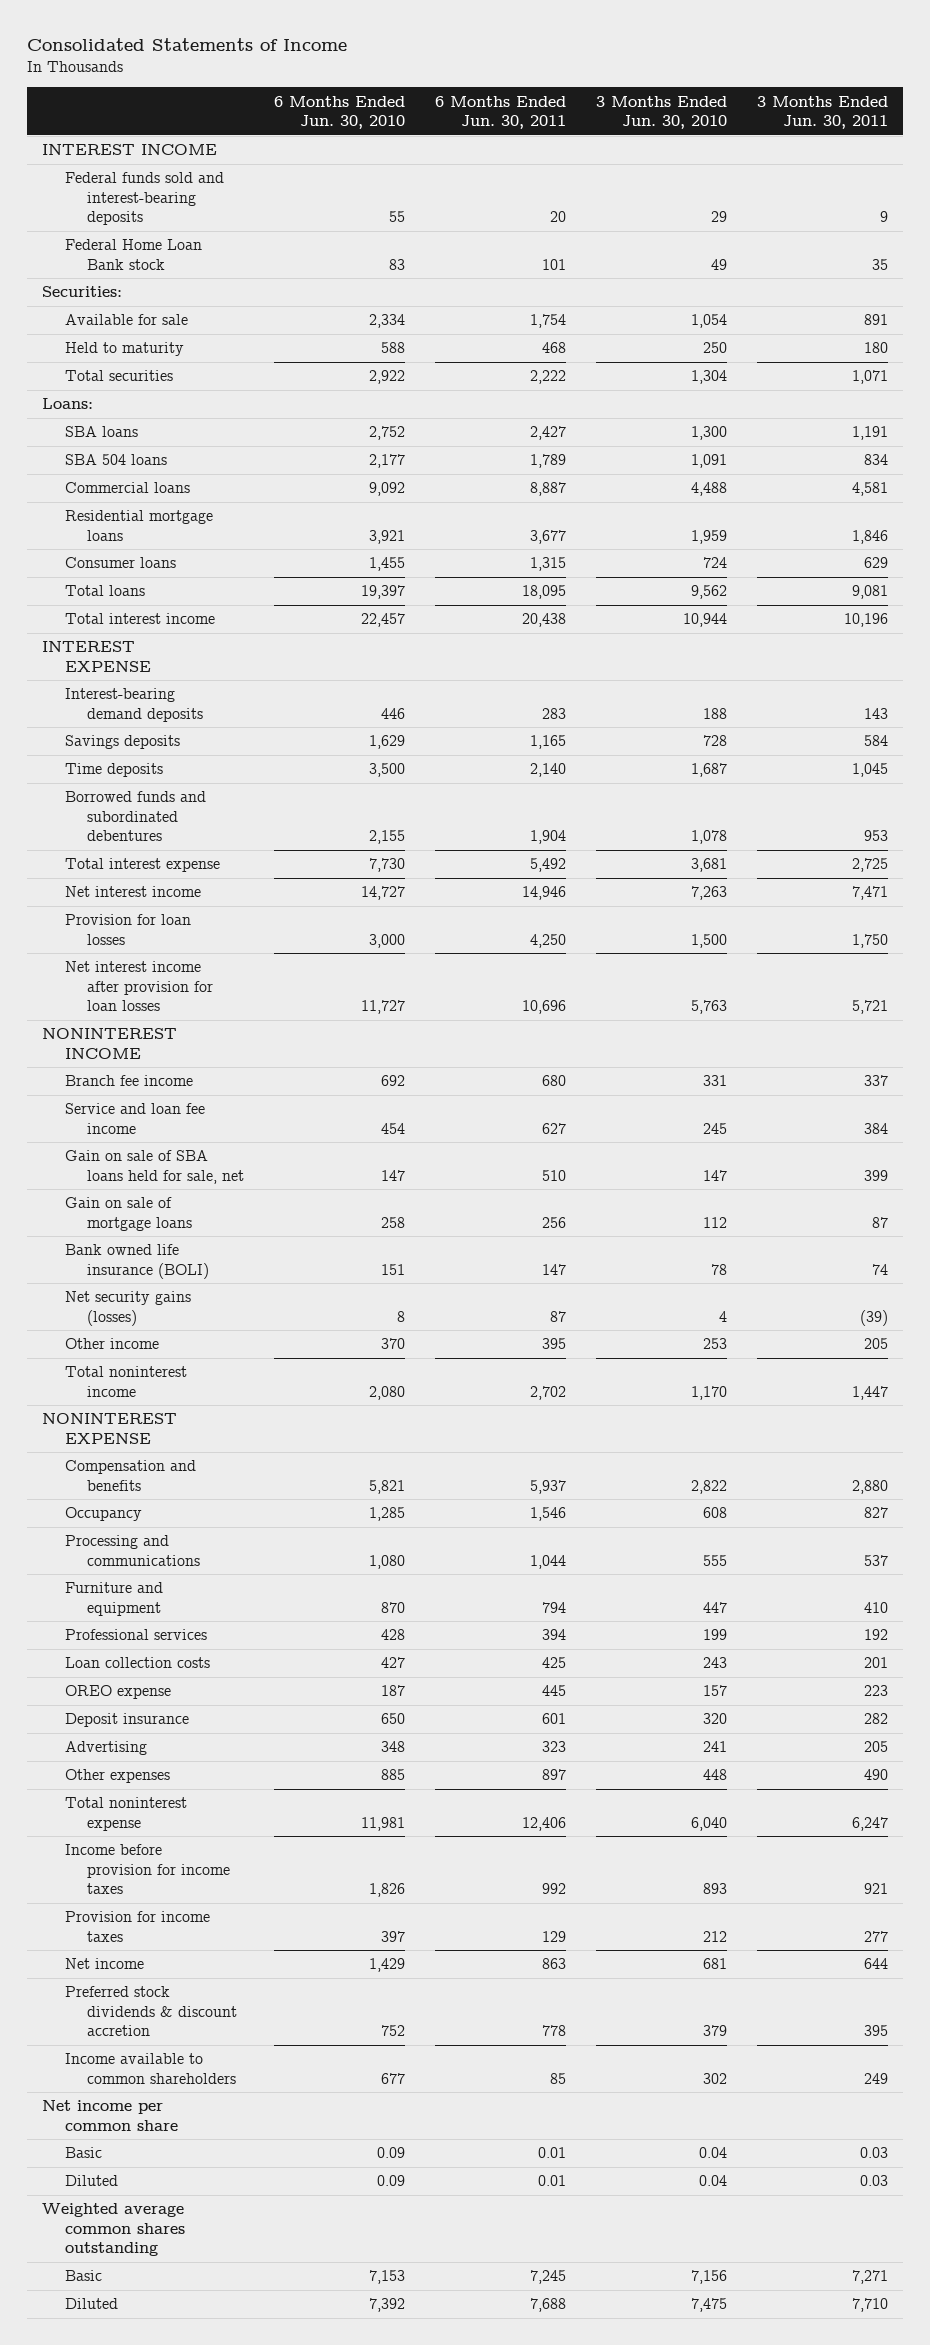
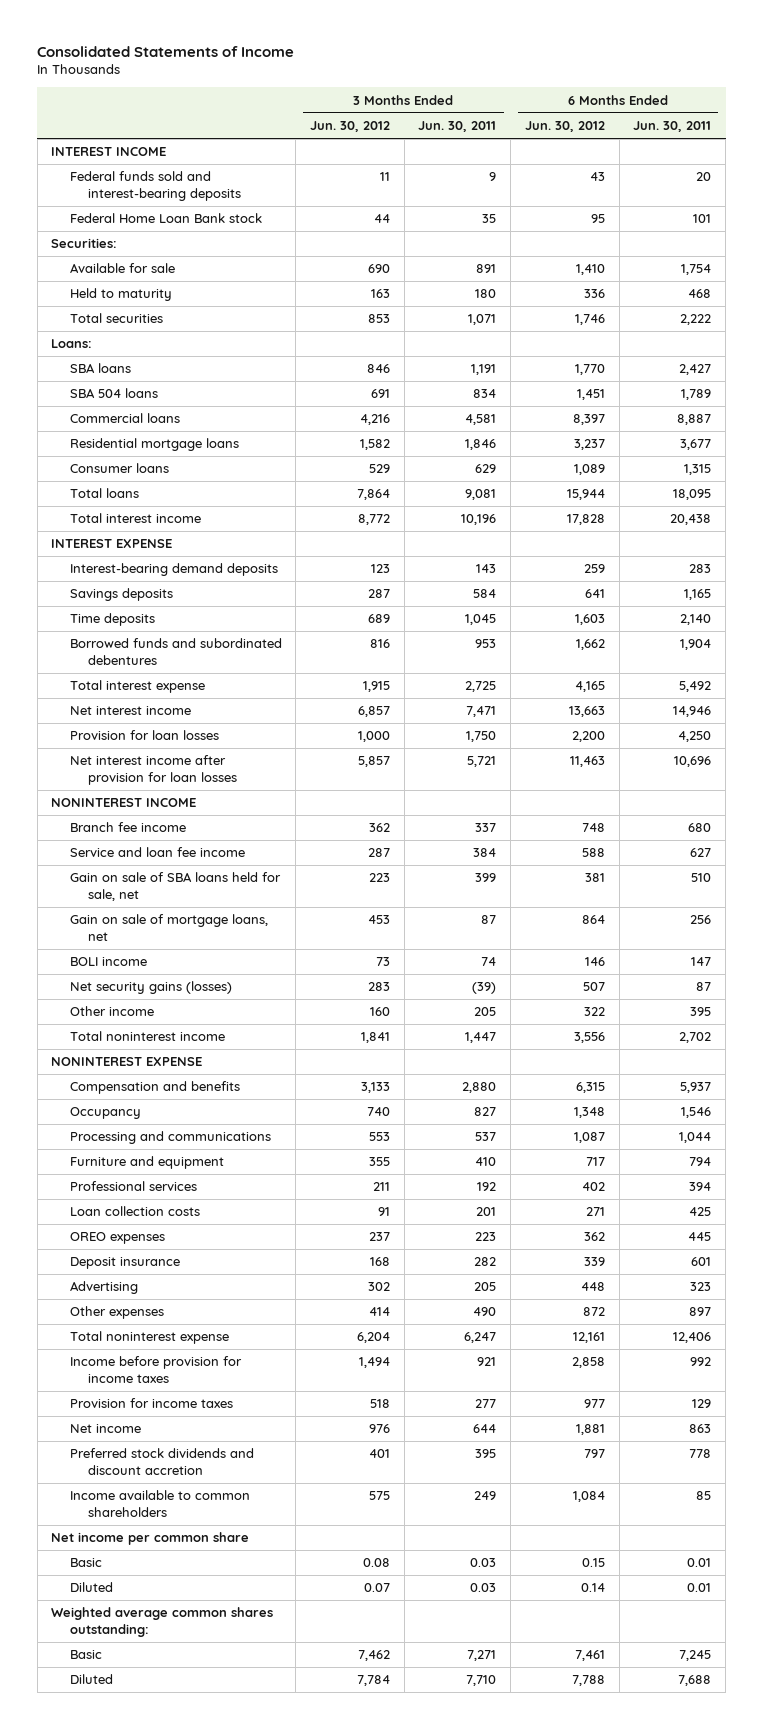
[274,95,406,130] 6 Months Ended Jun. 30, 2010 -> none
[596,95,728,130] 3 Months Ended Jun. 30, 2010 -> none
none -> [310,121,391,133] Jun. 30, 2012
none -> [524,121,605,133] Jun. 30, 2012
[64,1197,193,1231] Gain on sale of mortgage loans -> [69,914,268,941] Gain on sale of mortgage loans, net
[64,1244,210,1279] Bank owned life insurance (BOLI) -> [69,957,147,967] BOLI income
[64,1685,171,1700] OREO expense -> [69,1232,165,1245] OREO expenses
[64,1986,238,2037] Preferred stock dividends & discount accretion -> [69,1448,254,1475] Preferred stock dividends and discount accretion
[42,2203,185,2257] Weighted average common shares outstanding -> [51,1607,274,1637] Weighted average common shares outstanding:

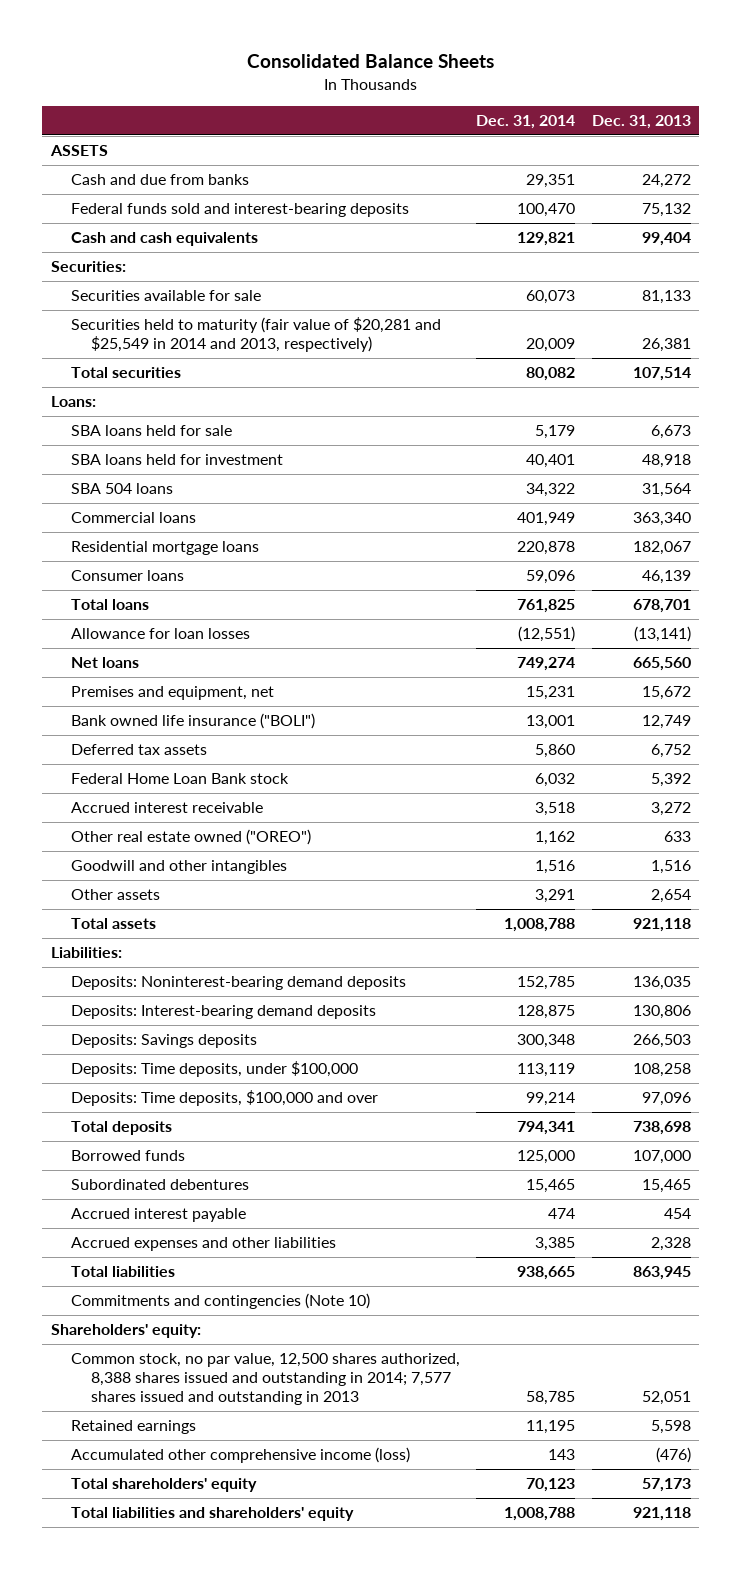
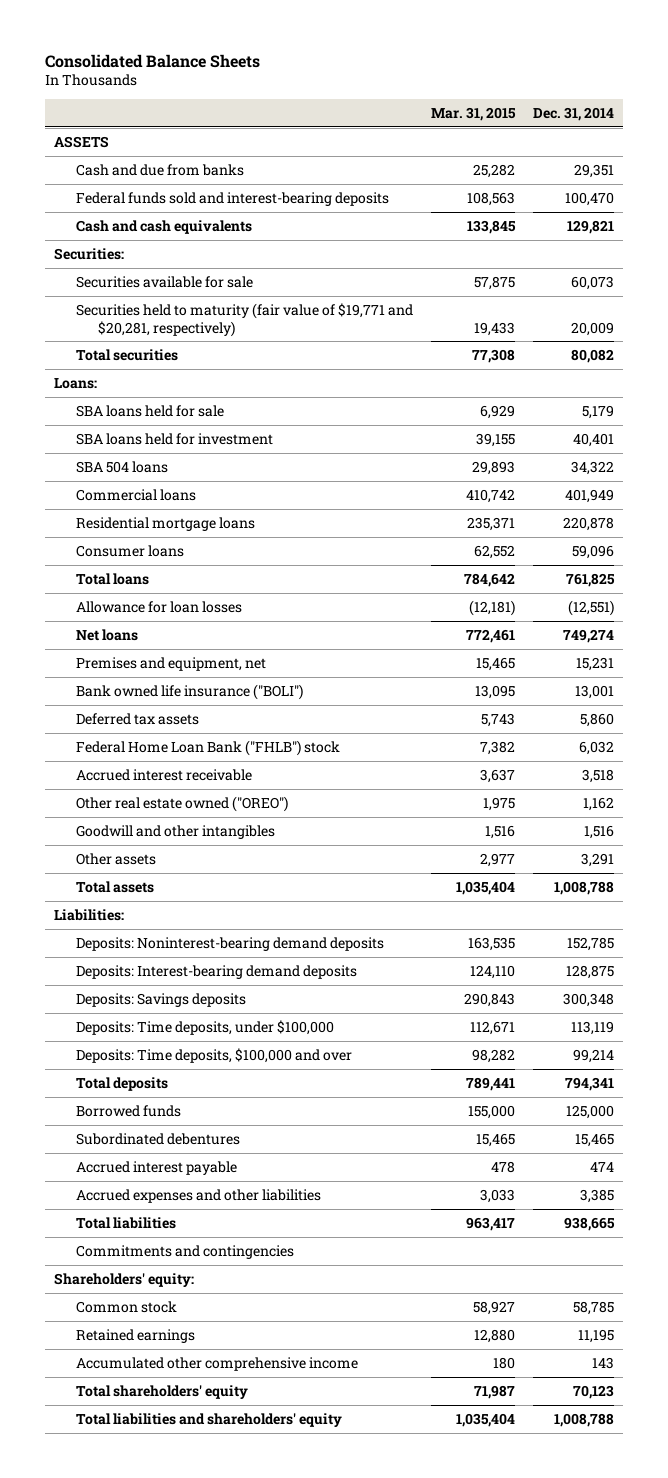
[591,115,691,130] Dec. 31, 2013 -> none
none -> [430,106,516,121] Mar. 31, 2015
[70,317,441,353] Securities held to maturity (fair value of $20,281 and $25,549 in 2014 and 2013, respectively) -> [76,302,414,337] Securities held to maturity (fair value of $19,771 and $20,281, respectively)
[70,773,289,785] Federal Home Loan Bank stock -> [76,739,341,756] Federal Home Loan Bank ("FHLB") stock
[70,1293,370,1310] Commitments and contingencies (Note 10) -> [76,1244,295,1259] Commitments and contingencies
[70,1353,460,1406] Common stock, no par value, 12,500 shares authorized, 8,388 shares issued and outstanding in 2014; 7,577 shares issued and outstanding in 2013 -> [76,1300,178,1313] Common stock
[70,1447,410,1464] Accumulated other comprehensive income (loss) -> [76,1356,359,1371] Accumulated other comprehensive income

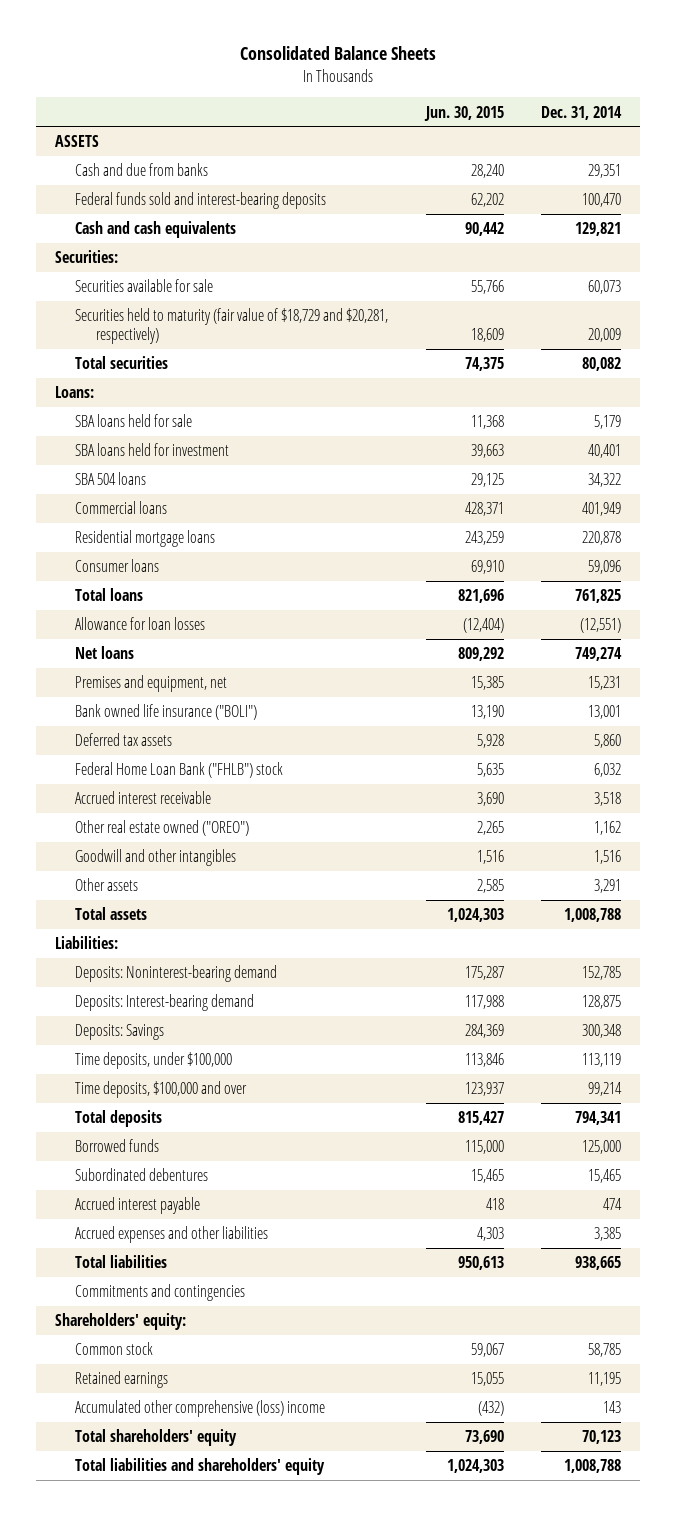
[430,106,516,121] Mar. 31, 2015 -> none
none -> [423,105,504,121] Jun. 30, 2015
[76,302,414,337] Securities held to maturity (fair value of $19,771 and $20,281, respectively) -> [75,308,389,344] Securities held to maturity (fair value of $18,729 and $20,281, respectively)
[76,936,385,951] Deposits: Noninterest-bearing demand deposits -> [75,965,278,983] Deposits: Noninterest-bearing demand
[76,964,358,979] Deposits: Interest-bearing demand deposits -> [75,994,255,1012] Deposits: Interest-bearing demand
[76,992,247,1007] Deposits: Savings deposits -> [75,1024,165,1041] Deposits: Savings
[76,1019,335,1035] Deposits: Time deposits, under $100,000 -> [75,1052,233,1070] Time deposits, under $100,000
[76,1047,353,1063] Deposits: Time deposits, $100,000 and over -> [75,1081,248,1099] Time deposits, $100,000 and over
[76,1356,359,1371] Accumulated other comprehensive income -> [75,1400,326,1418] Accumulated other comprehensive (loss) income

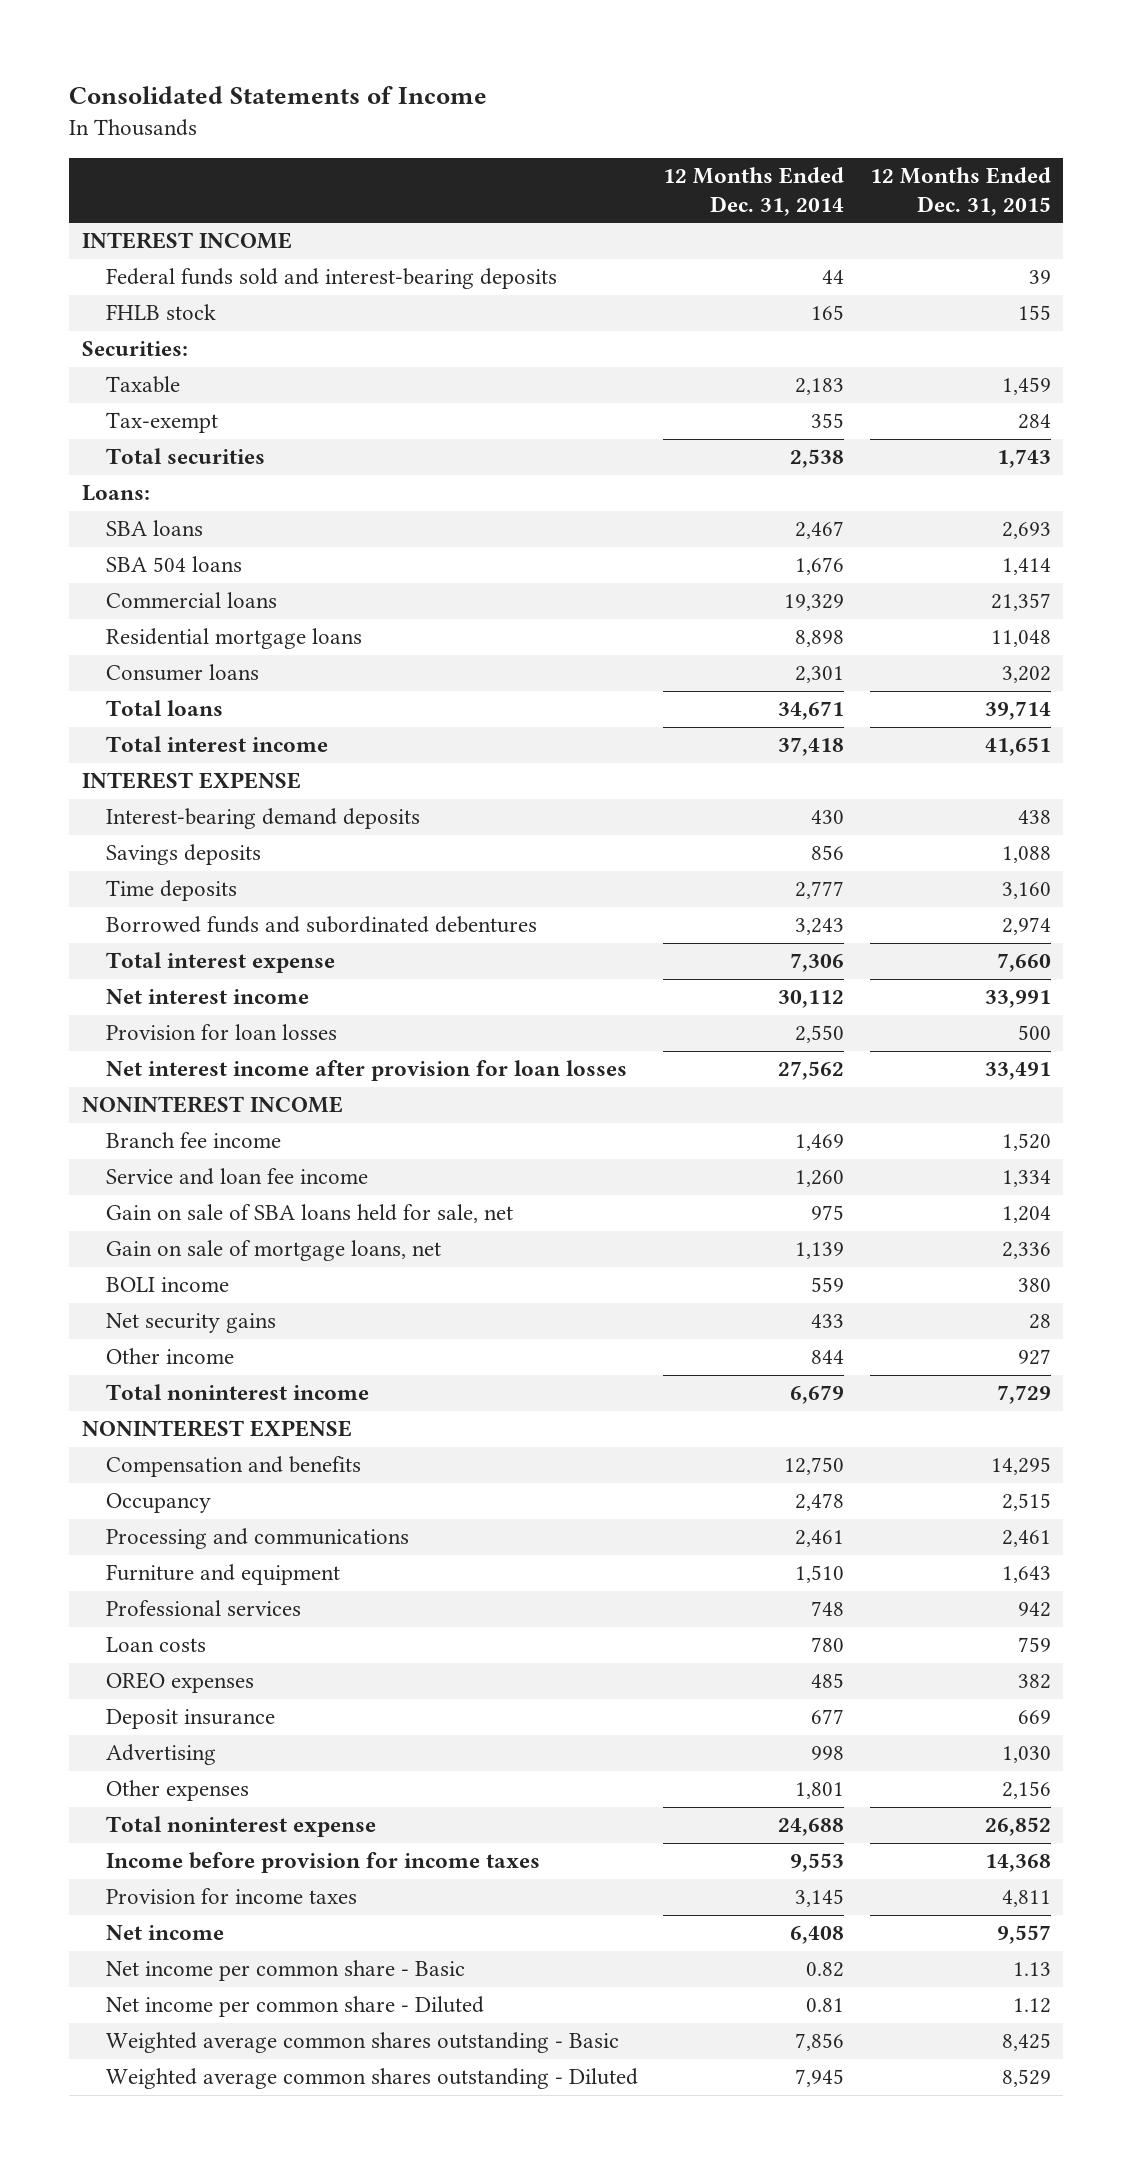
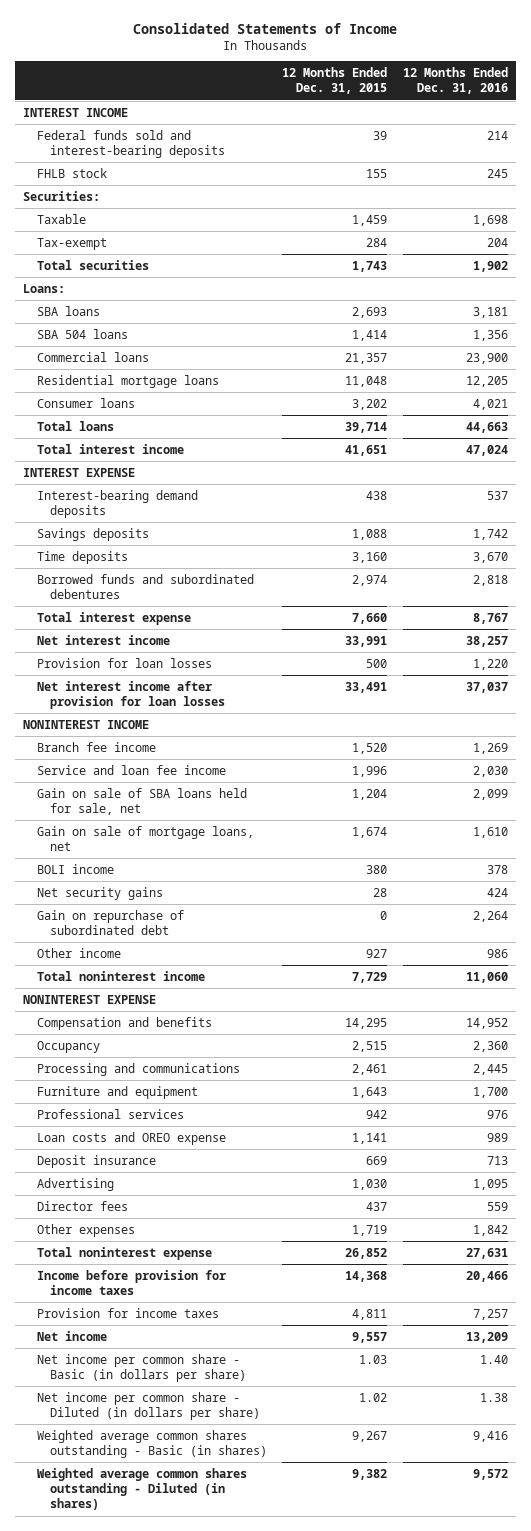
[663,167,845,216] 12 Months Ended Dec. 31, 2014 -> none
none -> [402,67,508,95] 12 Months Ended Dec. 31, 2016
[1001,1170,1051,1188] 1,334 -> [352,765,388,777] 1,996
[1001,1242,1051,1260] 2,336 -> [352,826,388,838] 1,674
none -> [36,909,184,936] Gain on repurchase of subordinated debt
[106,1672,255,1694] OREO expenses -> none
[106,1637,207,1653] Loan costs -> [36,1131,226,1145] Loan costs and OREO expense
[1017,1637,1051,1653] 759 -> [352,1132,388,1144] 1,141
none -> [36,1200,128,1211] Director fees
[1001,1781,1051,1800] 2,156 -> [352,1224,388,1236] 1,719
[106,1960,466,1982] Net income per common share - Basic -> [36,1353,247,1383] Net income per common share - Basic (in dollars per share)
[1012,1962,1051,1977] 1.13 -> [359,1354,388,1364] 1.03
[106,1996,485,2018] Net income per common share - Diluted -> [36,1391,261,1421] Net income per common share - Diluted (in dollars per share)
[1012,1998,1051,2014] 1.12 -> [359,1392,388,1402] 1.02
[106,2032,620,2054] Weighted average common shares outstanding - Basic -> [36,1429,268,1459] Weighted average common shares outstanding - Basic (in shares)
[1001,2033,1051,2052] 8,425 -> [352,1430,388,1442] 9,267
[106,2068,639,2090] Weighted average common shares outstanding - Diluted -> [36,1467,247,1511] Weighted average common shares outstanding - Diluted (in shares)
[1001,2069,1051,2088] 8,529 -> [352,1468,388,1480] 9,382

